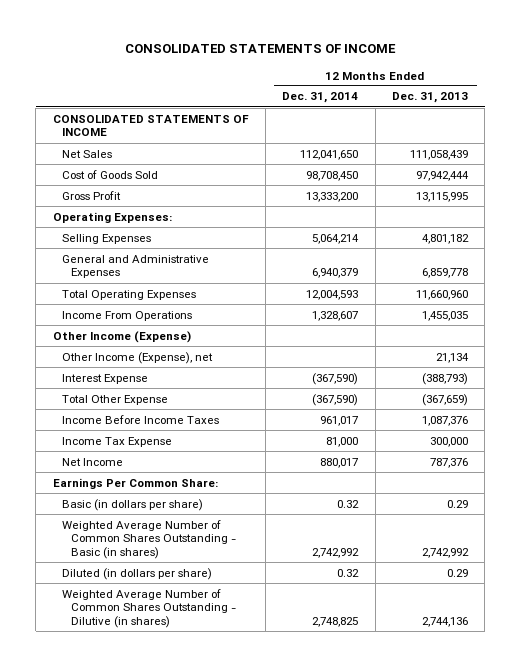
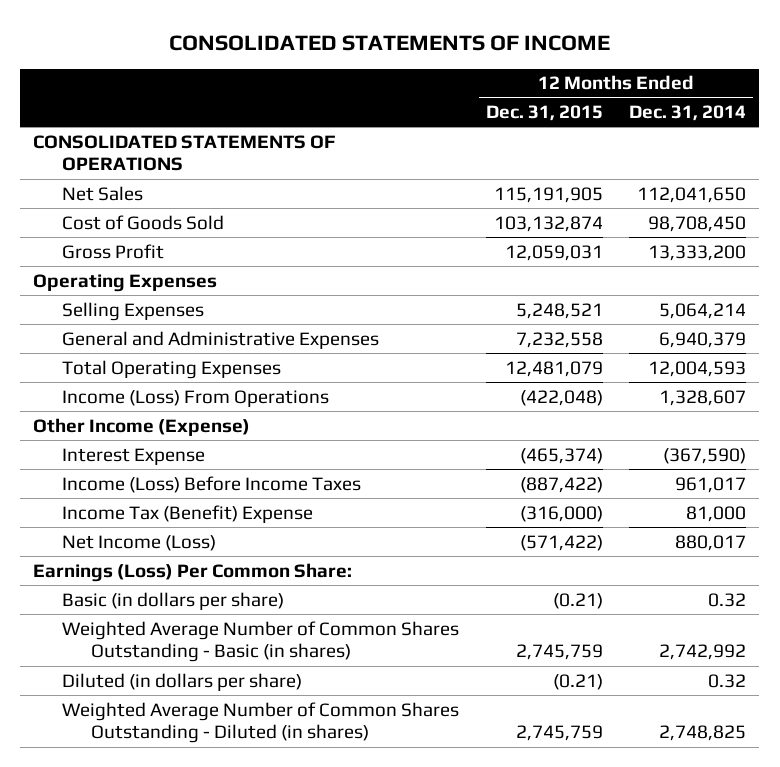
[392,92,469,104] Dec. 31, 2013 -> none
none -> [485,105,603,122] Dec. 31, 2015
[52,114,249,137] CONSOLIDATED STATEMENTS OF INCOME -> [33,134,337,172] CONSOLIDATED STATEMENTS OF OPERATIONS
[52,211,172,223] Operating Expenses: -> [33,273,218,292] Operating Expenses
[61,310,192,321] Income From Operations -> [62,389,330,407] Income (Loss) From Operations
[61,351,213,364] Other Income (Expense), net -> none
[61,394,168,405] Total Other Expense -> none
[61,414,219,424] Income Before Income Taxes -> [62,475,362,493] Income (Loss) Before Income Taxes
[61,436,172,447] Income Tax Expense -> [62,504,314,523] Income Tax (Benefit) Expense
[61,457,123,466] Net Income -> [62,534,217,551] Net Income (Loss)
[52,477,218,489] Earnings Per Common Share: -> [33,562,353,582] Earnings (Loss) Per Common Share:
[61,588,237,629] Weighted Average Number of Common Shares Outstanding - Dilutive (in shares) -> [62,701,460,744] Weighted Average Number of Common Shares Outstanding - Diluted (in shares)

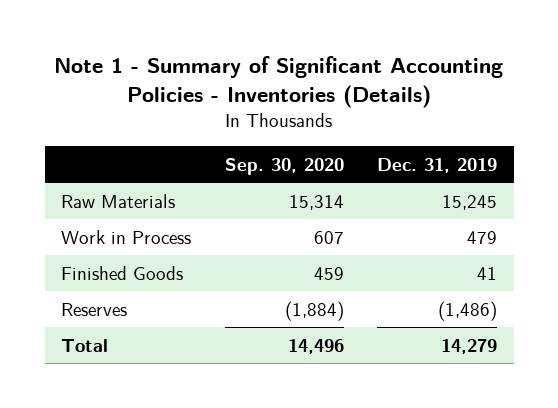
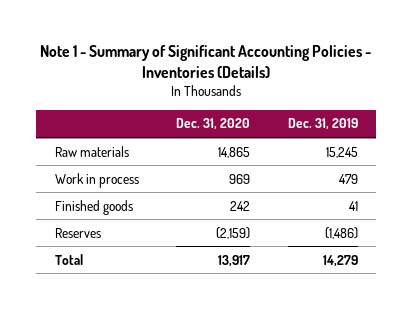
[224,157,344,175] Sep. 30, 2020 -> none
none -> [176,118,251,131] Dec. 31, 2020
[61,193,176,208] Raw Materials -> [54,145,129,157] Raw materials
[61,229,192,244] Work in Process -> [54,172,139,188] Work in process
[61,265,184,280] Finished Goods -> [54,199,133,215] Finished goods

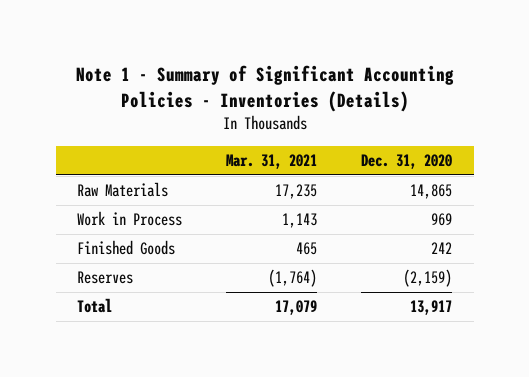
[287,118,358,131] Dec. 31, 2019 -> none
none -> [226,153,318,169] Mar. 31, 2021
[54,145,129,157] Raw materials -> [77,182,169,198] Raw Materials
[54,172,139,188] Work in process -> [77,211,183,227] Work in Process
[54,199,133,215] Finished goods -> [77,240,176,256] Finished Goods

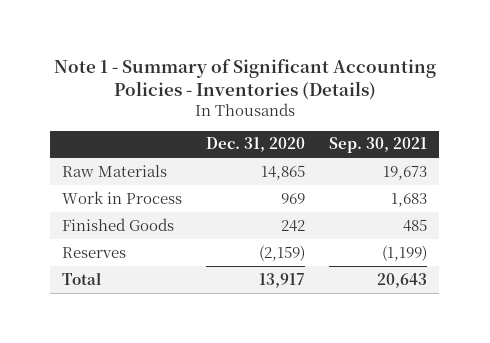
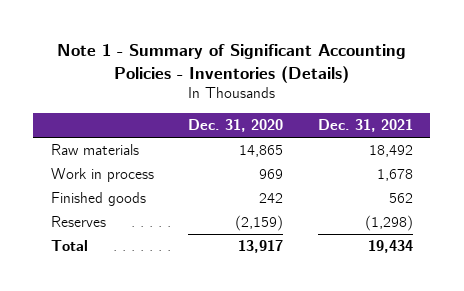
[329,137,428,154] Sep. 30, 2021 -> none
none -> [317,119,413,133] Dec. 31, 2021
[62,164,168,177] Raw Materials -> [50,144,139,156] Raw materials
[62,190,183,204] Work in Process -> [50,168,154,183] Work in process
[62,217,175,231] Finished Goods -> [50,192,146,207] Finished goods

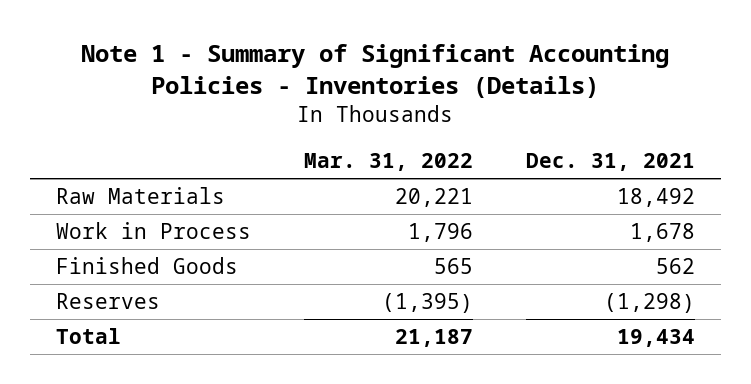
[188,119,284,133] Dec. 31, 2020 -> none
none -> [303,153,473,172] Mar. 31, 2022
[50,144,139,156] Raw materials -> [56,187,226,205] Raw Materials
[50,168,154,183] Work in process -> [56,222,252,240] Work in Process
[50,192,146,207] Finished goods -> [56,257,239,275] Finished Goods

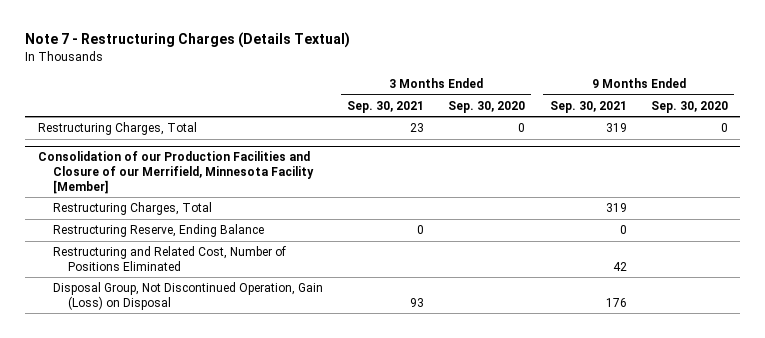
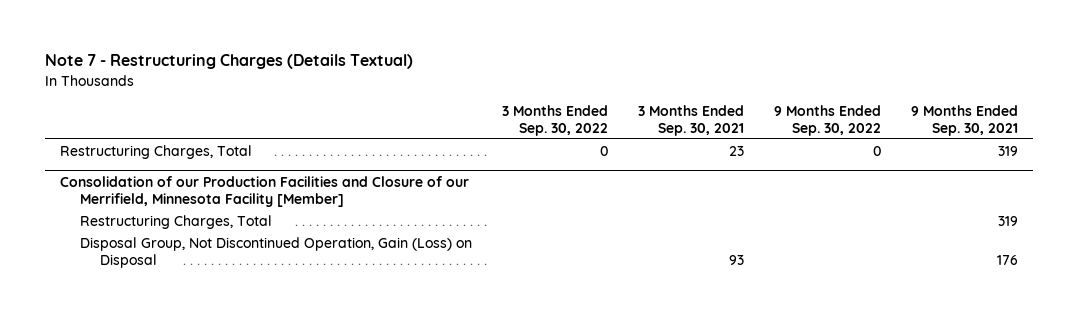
[448,100,526,113] Sep. 30, 2020 -> none
[650,100,728,113] Sep. 30, 2020 -> none
none -> [501,104,608,137] 3 Months Ended Sep. 30, 2022
none -> [774,104,882,137] 9 Months Ended Sep. 30, 2022
[52,224,264,238] Restructuring Reserve, Ending Balance -> none
[52,246,286,271] Restructuring and Related Cost, Number of Positions Eliminated -> none

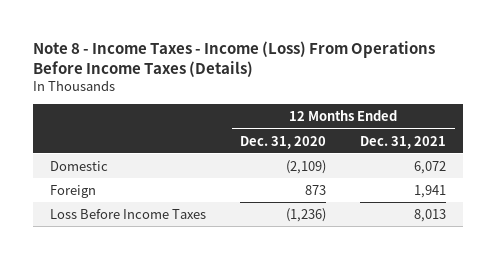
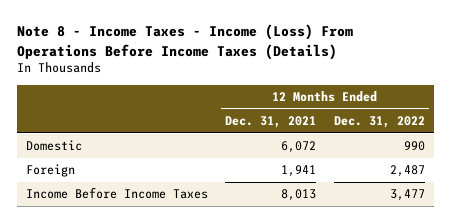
[240,135,327,149] Dec. 31, 2020 -> none
none -> [333,116,425,129] Dec. 31, 2022
[50,208,207,219] Loss Before Income Taxes -> [25,187,208,200] Income Before Income Taxes

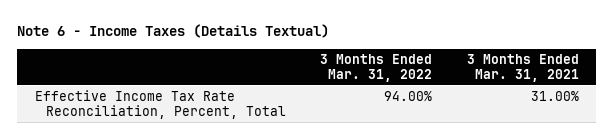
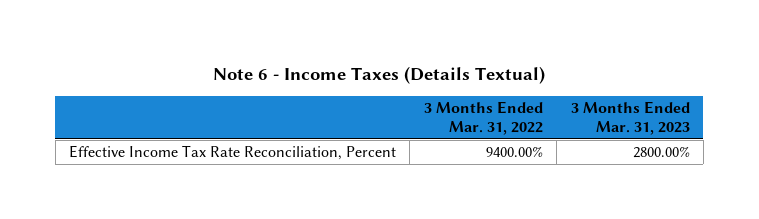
[467,53,580,82] 3 Months Ended Mar. 31, 2021 -> none
none -> [570,101,690,136] 3 Months Ended Mar. 31, 2023
[34,89,286,120] Effective Income Tax Rate Reconciliation, Percent, Total -> [68,144,396,160] Effective Income Tax Rate Reconciliation, Percent
[384,90,433,101] 94.00% -> [485,145,543,157] 9400.00%

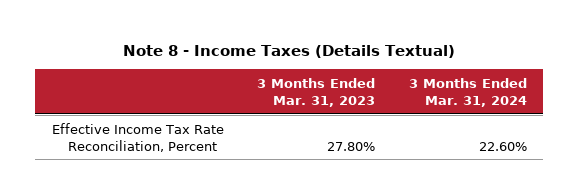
[213,65,546,84] Note 6 - Income Taxes (Details Textual) -> [123,44,456,58] Note 8 - Income Taxes (Details Textual)
[423,101,543,136] 3 Months Ended Mar. 31, 2022 -> none
none -> [408,77,527,107] 3 Months Ended Mar. 31, 2024
[632,145,690,158] 2800.00% -> [327,141,376,151] 27.80%

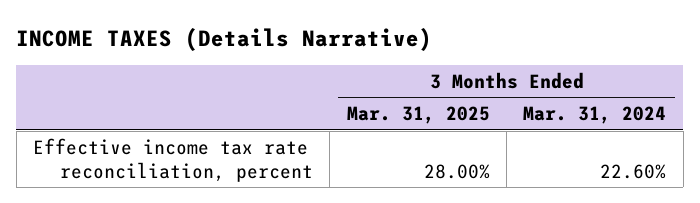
[123,44,456,58] Note 8 - Income Taxes (Details Textual) -> [16,27,433,51] INCOME TAXES (Details Narrative)
[257,77,376,107] 3 Months Ended Mar. 31, 2023 -> none
none -> [346,106,490,125] Mar. 31, 2025
[52,122,225,152] Effective Income Tax Rate Reconciliation, Percent -> [33,137,313,182] Effective income tax rate reconciliation, percent

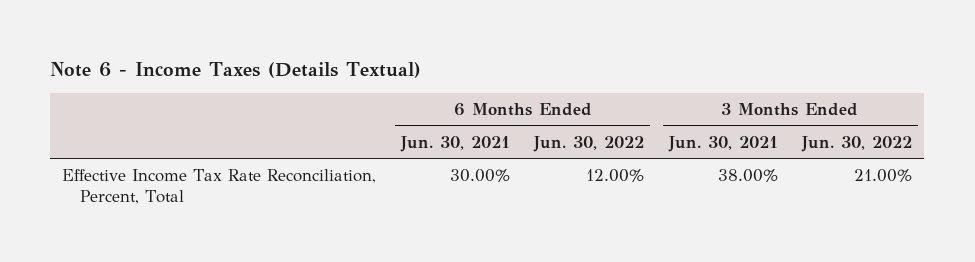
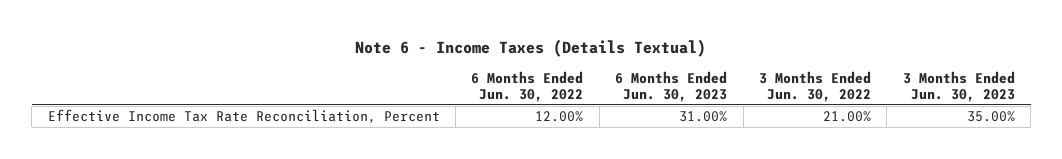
[399,135,510,152] Jun. 30, 2021 -> none
[667,135,778,152] Jun. 30, 2021 -> none
none -> [615,70,728,103] 6 Months Ended Jun. 30, 2023
none -> [902,70,1015,103] 3 Months Ended Jun. 30, 2023
[62,169,377,205] Effective Income Tax Rate Reconciliation, Percent, Total -> [47,109,440,125] Effective Income Tax Rate Reconciliation, Percent

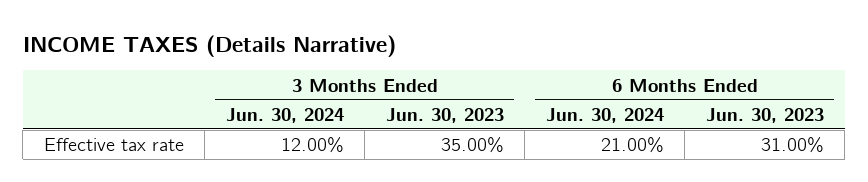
[355,39,707,58] Note 6 - Income Taxes (Details Textual) -> [22,34,396,57] INCOME TAXES (Details Narrative)
[471,70,584,103] 6 Months Ended Jun. 30, 2022 -> none
[758,70,871,103] 3 Months Ended Jun. 30, 2022 -> none
none -> [225,107,344,123] Jun. 30, 2024
none -> [545,107,664,123] Jun. 30, 2024
[47,109,440,125] Effective Income Tax Rate Reconciliation, Percent -> [43,138,184,152] Effective tax rate

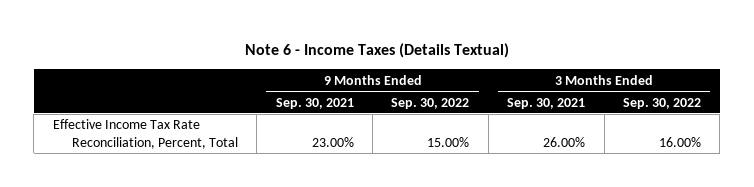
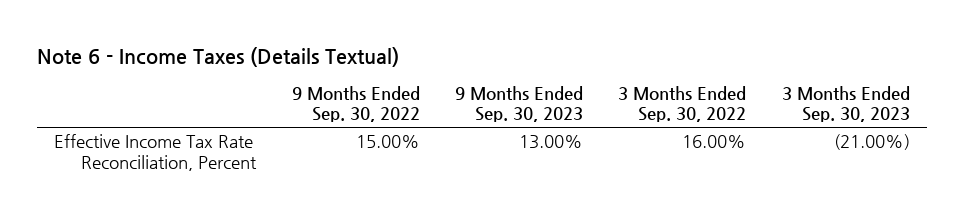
[275,97,354,109] Sep. 30, 2021 -> none
[507,97,586,109] Sep. 30, 2021 -> none
none -> [454,86,583,123] 9 Months Ended Sep. 30, 2023
none -> [781,86,910,123] 3 Months Ended Sep. 30, 2023
[52,119,238,149] Effective Income Tax Rate Reconciliation, Percent, Total -> [54,134,258,171] Effective Income Tax Rate Reconciliation, Percent

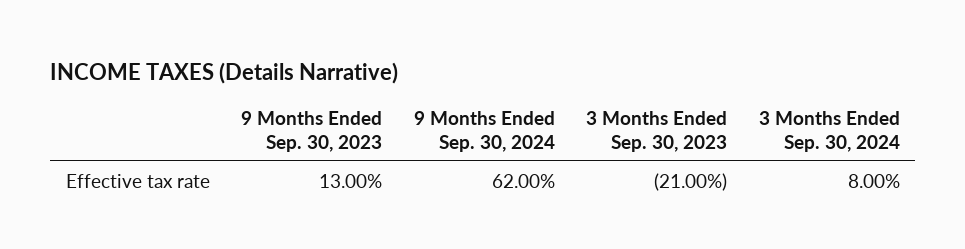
[36,47,399,68] Note 6 - Income Taxes (Details Textual) -> [50,61,399,84] INCOME TAXES (Details Narrative)
[291,86,420,123] 9 Months Ended Sep. 30, 2022 -> none
[618,86,747,123] 3 Months Ended Sep. 30, 2022 -> none
none -> [413,110,555,152] 9 Months Ended Sep. 30, 2024
none -> [758,110,900,152] 3 Months Ended Sep. 30, 2024
[54,134,258,171] Effective Income Tax Rate Reconciliation, Percent -> [65,173,210,188] Effective tax rate

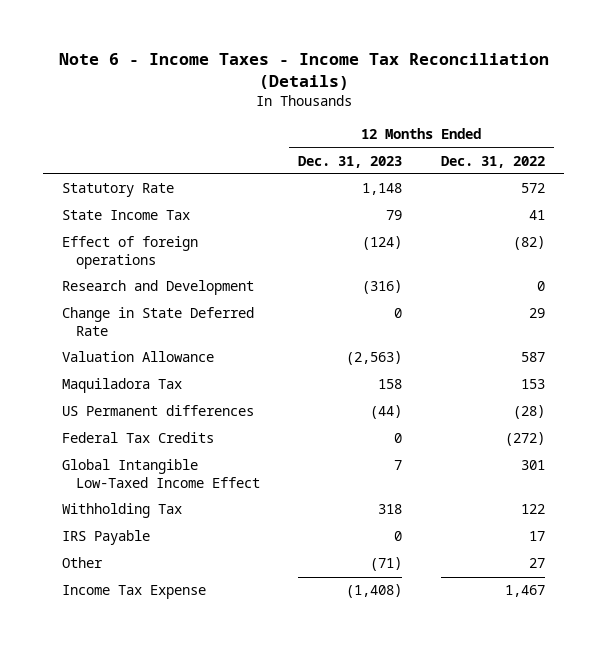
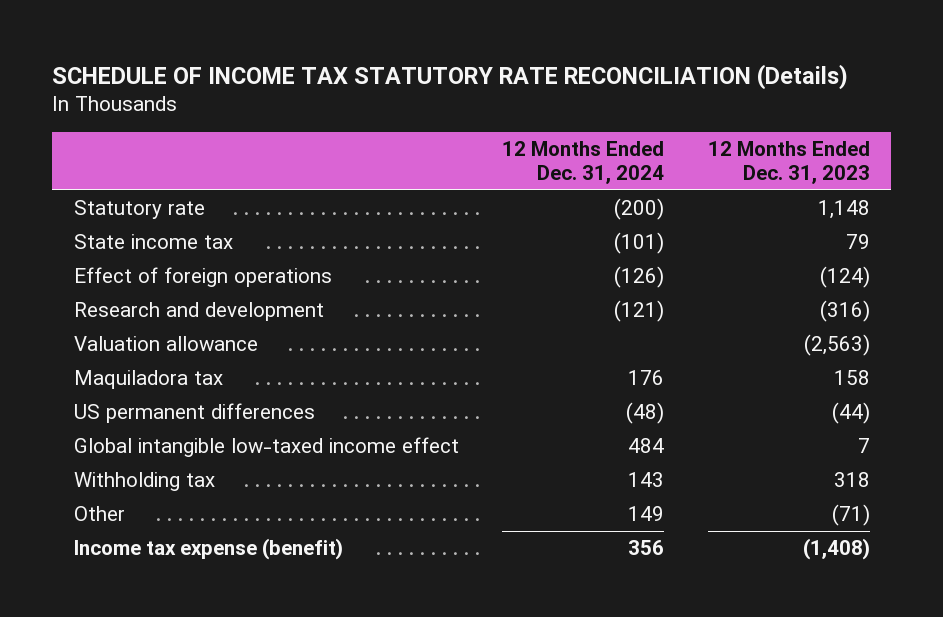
[58,53,549,91] Note 6 - Income Taxes - Income Tax Reconciliation (Details) -> [51,63,848,90] SCHEDULE OF INCOME TAX STATUTORY RATE RECONCILIATION (Details)
[440,155,545,168] Dec. 31, 2022 -> none
none -> [502,141,665,185] 12 Months Ended Dec. 31, 2024
[62,183,175,198] Statutory Rate -> [73,200,205,220] Statutory rate
[62,210,191,221] State Income Tax -> [73,234,233,250] State income tax
[62,307,255,336] Change in State Deferred Rate -> none
[62,432,215,444] Federal Tax Credits -> none
[62,530,151,546] IRS Payable -> none
[62,280,255,296] Research and Development -> [73,302,324,322] Research and development
[62,351,215,363] Valuation Allowance -> [73,336,258,352] Valuation allowance
[62,378,183,394] Maquiladora Tax -> [73,370,223,390] Maquiladora tax
[62,405,255,417] US Permanent differences -> [73,403,315,424] US permanent differences
[62,459,260,488] Global Intangible Low-Taxed Income Effect -> [73,437,459,458] Global intangible low-taxed income effect
[62,503,183,519] Withholding Tax -> [73,472,215,492] Withholding tax
[62,585,207,600] Income Tax Expense -> [73,538,343,561] Income tax expense (benefit)

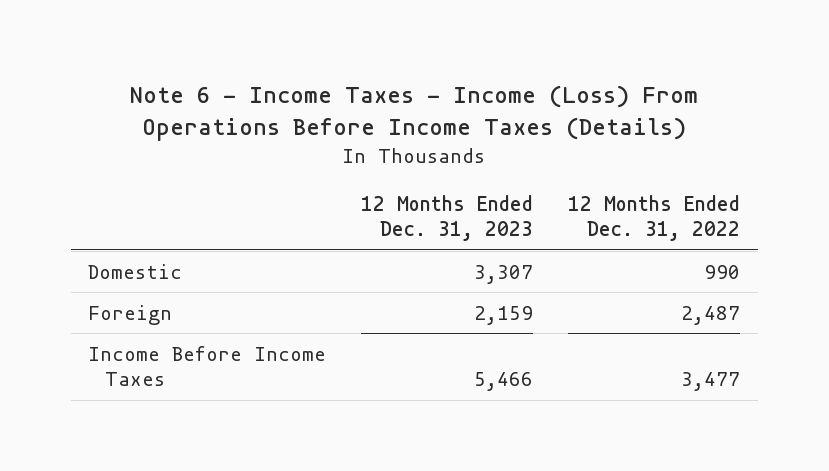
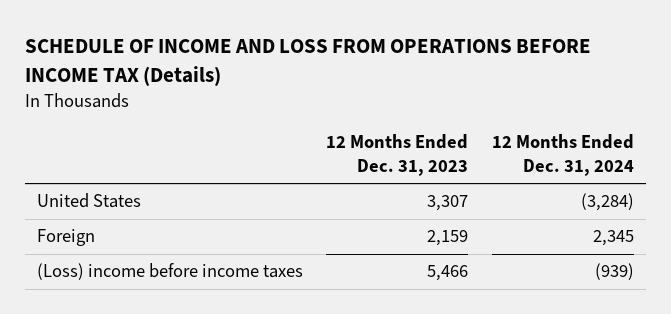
[130,84,699,141] Note 6 - Income Taxes - Income (Loss) From Operations Before Income Taxes (Details) -> [24,39,591,86] SCHEDULE OF INCOME AND LOSS FROM OPERATIONS BEFORE INCOME TAX (Details)
[568,195,741,242] 12 Months Ended Dec. 31, 2022 -> none
none -> [492,134,635,177] 12 Months Ended Dec. 31, 2024
[88,263,183,279] Domestic -> [36,193,141,209] United States
[88,345,327,387] Income Before Income Taxes -> [36,263,303,281] (Loss) income before income taxes

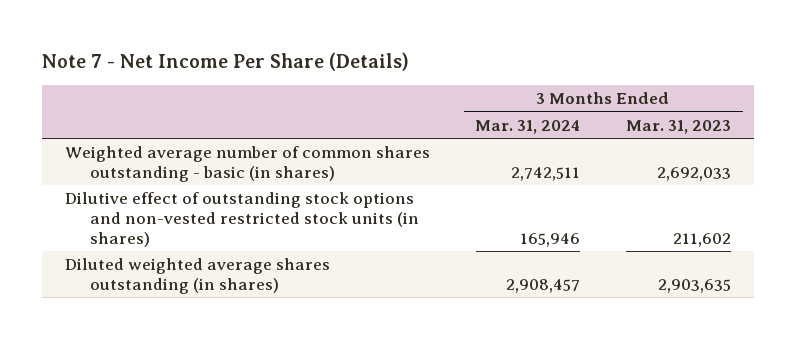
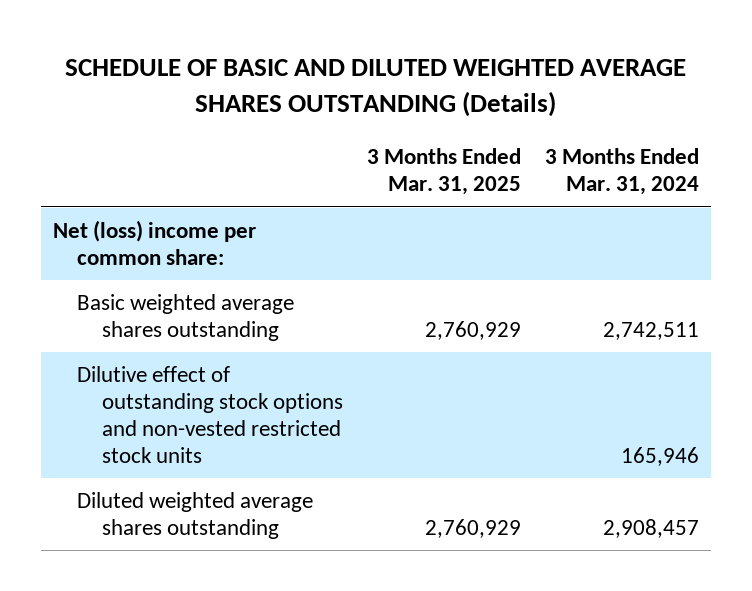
[41,52,409,72] Note 7 - Net Income Per Share (Details) -> [64,59,686,117] SCHEDULE OF BASIC AND DILUTED WEIGHTED AVERAGE SHARES OUTSTANDING (Details)
[626,120,732,135] Mar. 31, 2023 -> none
none -> [366,148,521,196] 3 Months Ended Mar. 31, 2025
none -> [52,220,256,266] Net (loss) income per common share:
[64,146,430,182] Weighted average number of common shares outstanding - basic (in shares) -> [77,294,295,342] Basic weighted average shares outstanding
[64,192,420,247] Dilutive effect of outstanding stock options and non-vested restricted stock units (in shares) -> [77,366,343,464] Dilutive effect of outstanding stock options and non-vested restricted stock units
[64,258,330,294] Diluted weighted average shares outstanding (in shares) -> [77,492,314,540] Diluted weighted average shares outstanding

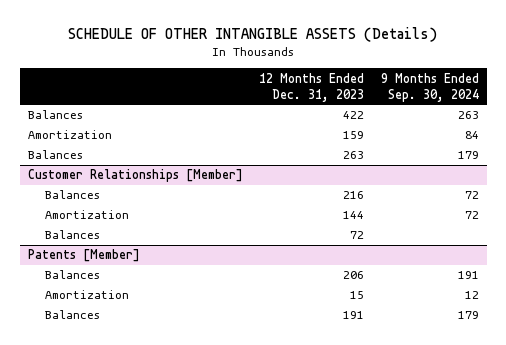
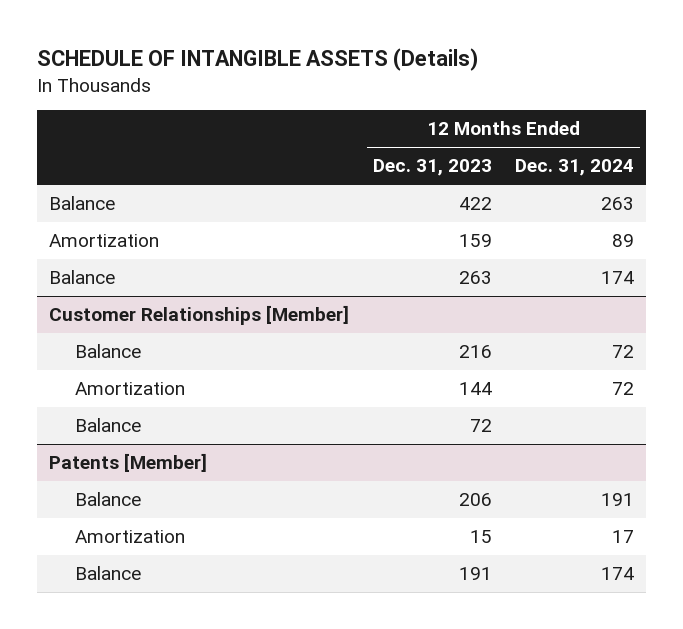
[68,26,438,42] SCHEDULE OF OTHER INTANGIBLE ASSETS (Details) -> [37,48,479,72] SCHEDULE OF INTANGIBLE ASSETS (Details)
[380,72,479,102] 9 Months Ended Sep. 30, 2024 -> none
none -> [515,159,635,177] Dec. 31, 2024
[27,110,83,120] Balances -> [48,196,115,211] Balance
[27,150,83,160] Balances -> [48,270,115,285] Balance
[44,190,100,200] Balances -> [75,344,142,359] Balance
[44,230,100,240] Balances -> [75,418,142,433] Balance
[44,270,100,280] Balances -> [75,492,142,507] Balance
[44,310,100,320] Balances -> [75,566,142,581] Balance

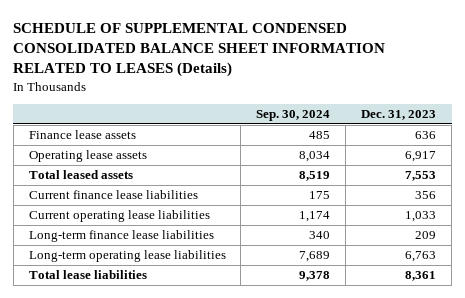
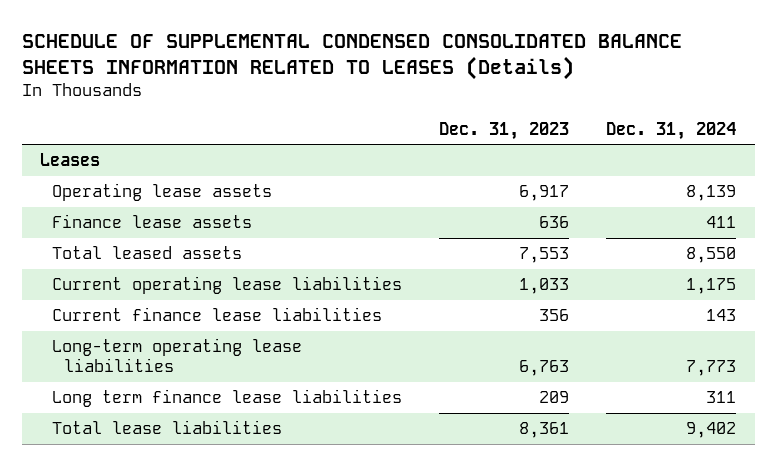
[13,23,386,78] SCHEDULE OF SUPPLEMENTAL CONDENSED CONSOLIDATED BALANCE SHEET INFORMATION RELATED TO LEASES (Details) -> [21,33,682,80] SCHEDULE OF SUPPLEMENTAL CONDENSED CONSOLIDATED BALANCE SHEETS INFORMATION RELATED TO LEASES (Details)
[256,109,331,121] Sep. 30, 2024 -> none
none -> [606,121,737,140] Dec. 31, 2024
none -> [40,153,101,167] Leases
[28,130,136,140] Finance lease assets -> [52,214,253,229] Finance lease assets
[28,230,214,243] Long-term finance lease liabilities -> none
[28,190,198,200] Current finance lease liabilities -> [52,307,383,322] Current finance lease liabilities
none -> [52,389,403,408] Long term finance lease liabilities

